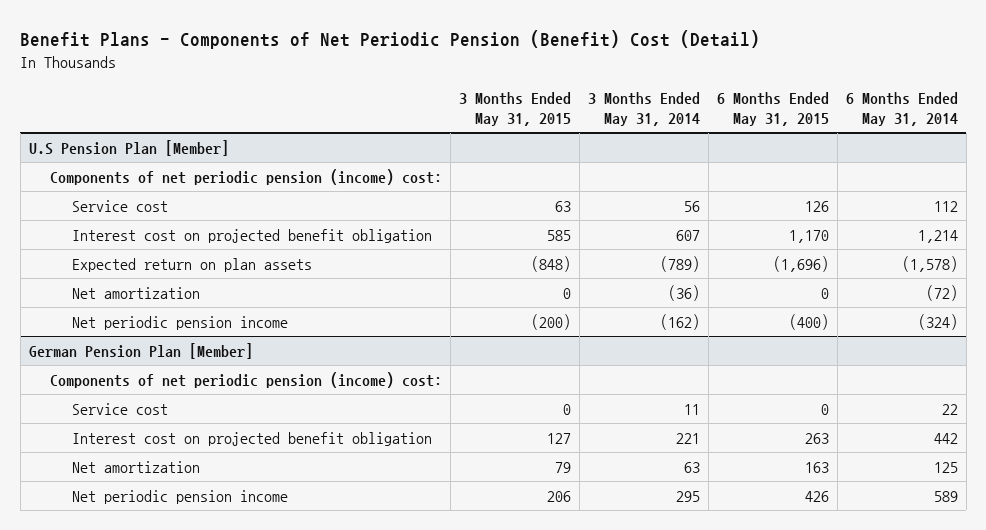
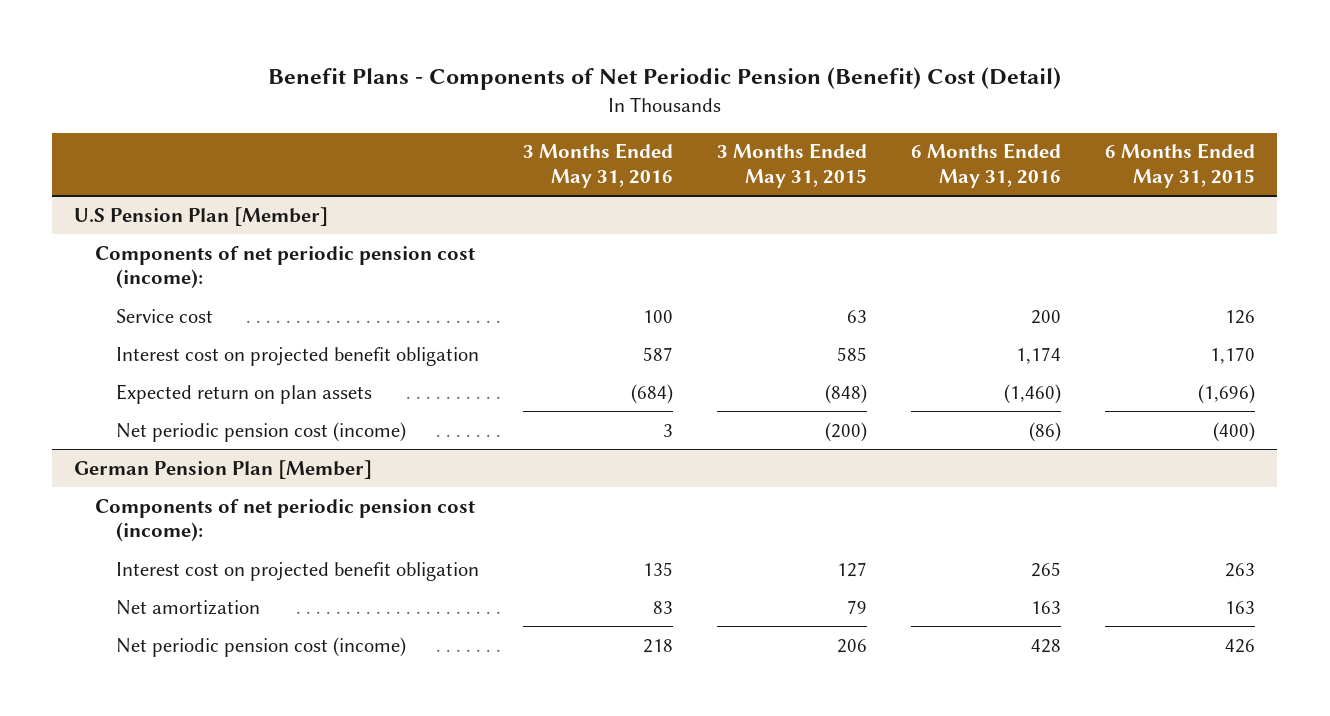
[587,92,700,127] 3 Months Ended May 31, 2014 -> none
[845,92,958,127] 6 Months Ended May 31, 2014 -> none
none -> [522,143,673,188] 3 Months Ended May 31, 2016
none -> [911,143,1062,188] 6 Months Ended May 31, 2016
[50,168,443,185] Components of net periodic pension (income) cost: -> [95,245,476,290] Components of net periodic pension cost (income):
[71,286,200,299] Net amortization -> none
[71,315,288,330] Net periodic pension income -> [115,421,406,442] Net periodic pension cost (income)
[71,402,168,415] Service cost -> none
[50,371,443,388] Components of net periodic pension (income) cost: -> [95,498,476,543] Components of net periodic pension cost (income):
[71,489,288,504] Net periodic pension income -> [115,636,406,657] Net periodic pension cost (income)

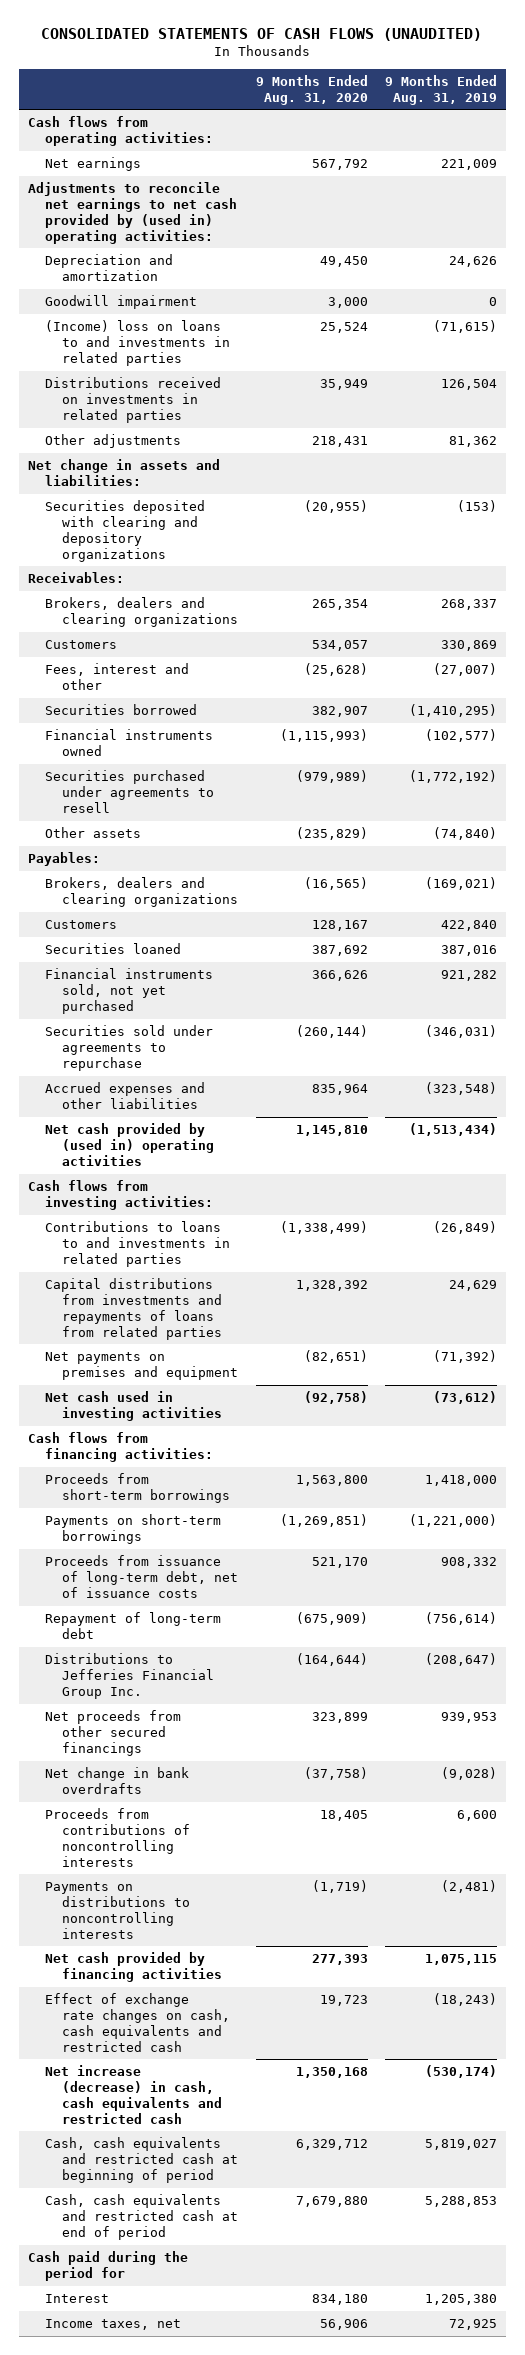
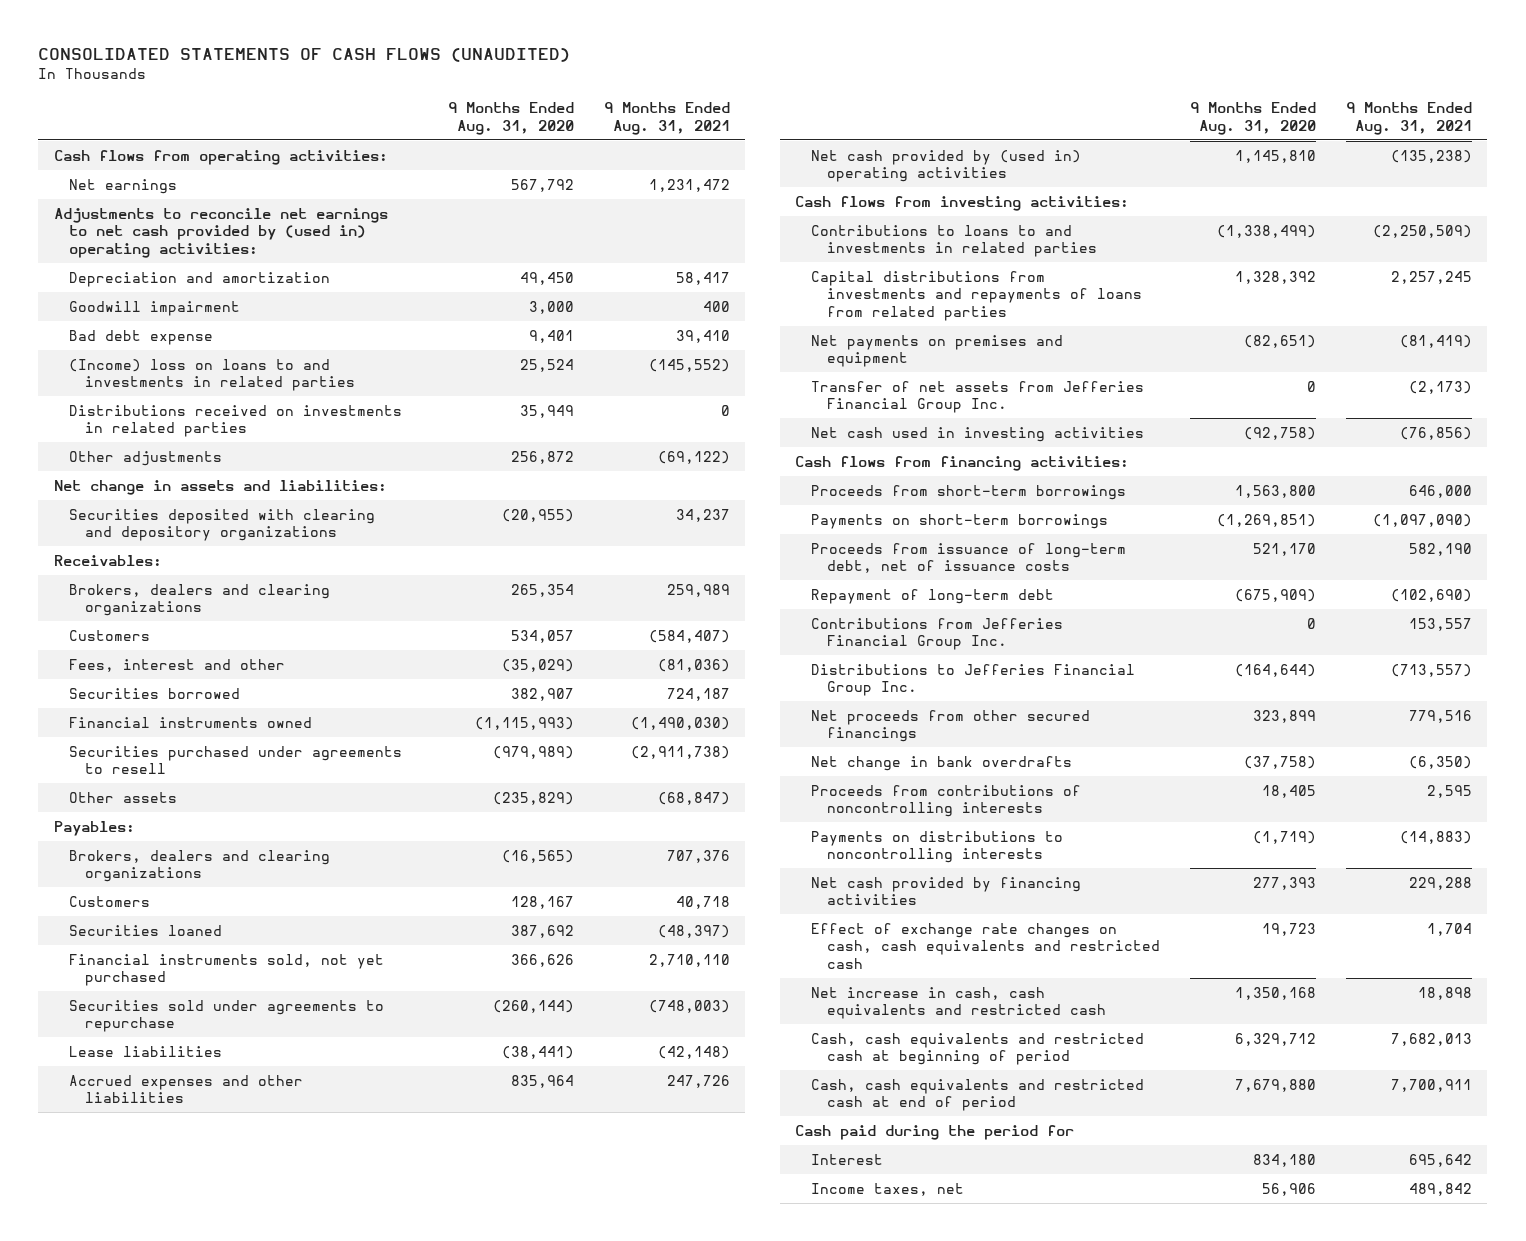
[385,74,498,105] 9 Months Ended Aug. 31, 2019 -> none
none -> [604,102,731,135] 9 Months Ended Aug. 31, 2021
none -> [69,329,214,345] Bad debt expense
[311,436,368,448] 218,431 -> [510,450,574,464] 256,872
[303,663,368,677] (25,628) -> [501,658,574,672] (35,029)
none -> [69,1045,223,1057] Lease liabilities
none -> [811,380,1145,414] Transfer of net assets from Jefferies Financial Group Inc.
none -> [811,617,1064,651] Contributions from Jefferies Financial Group Inc.
[45,2065,223,2124] Net increase (decrease) in cash, cash equivalents and restricted cash -> [811,986,1106,1020] Net increase in cash, cash equivalents and restricted cash

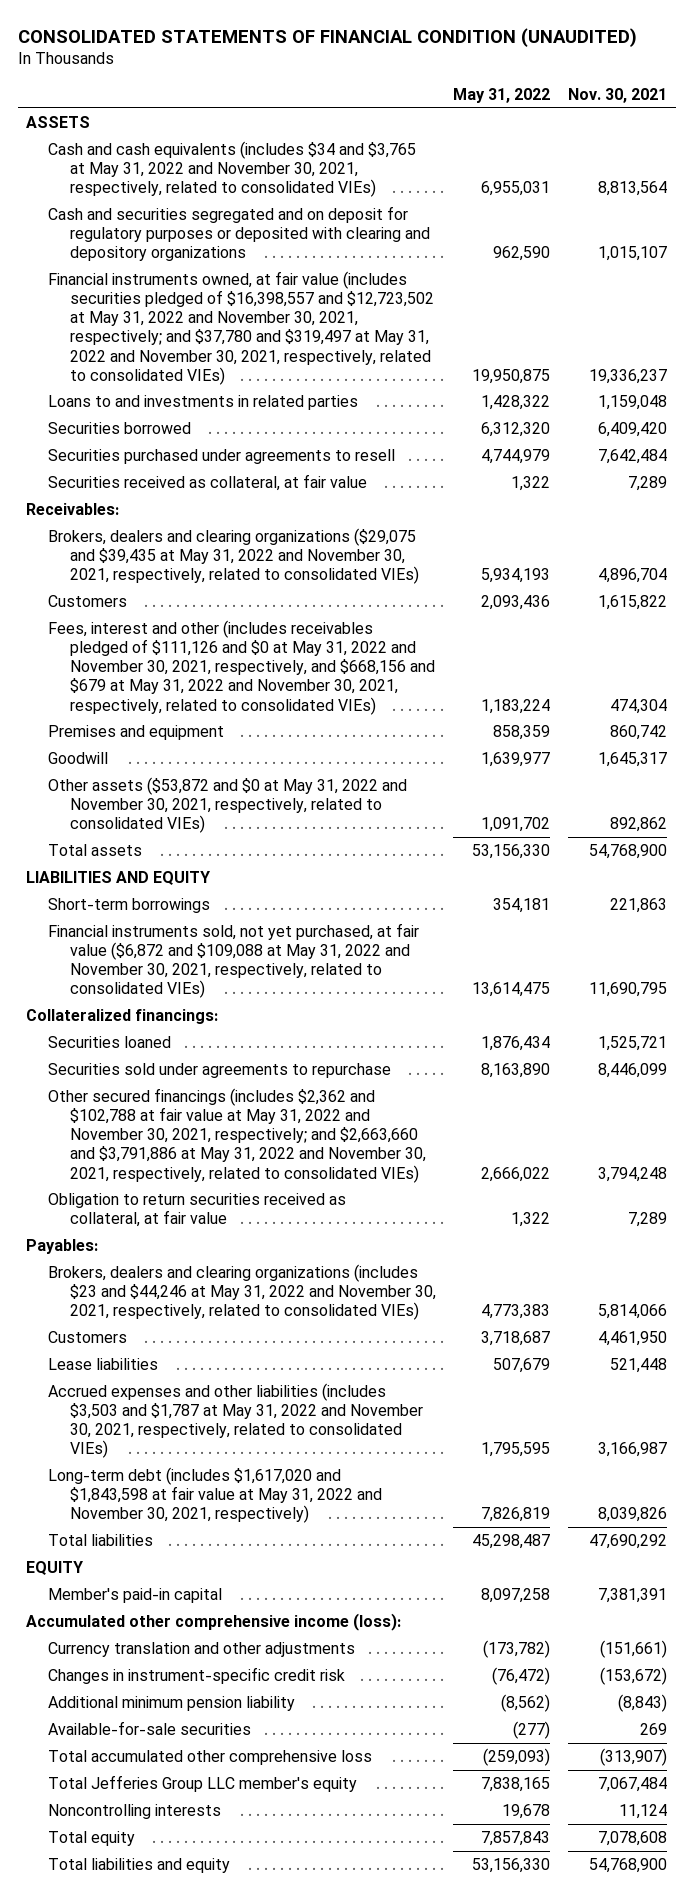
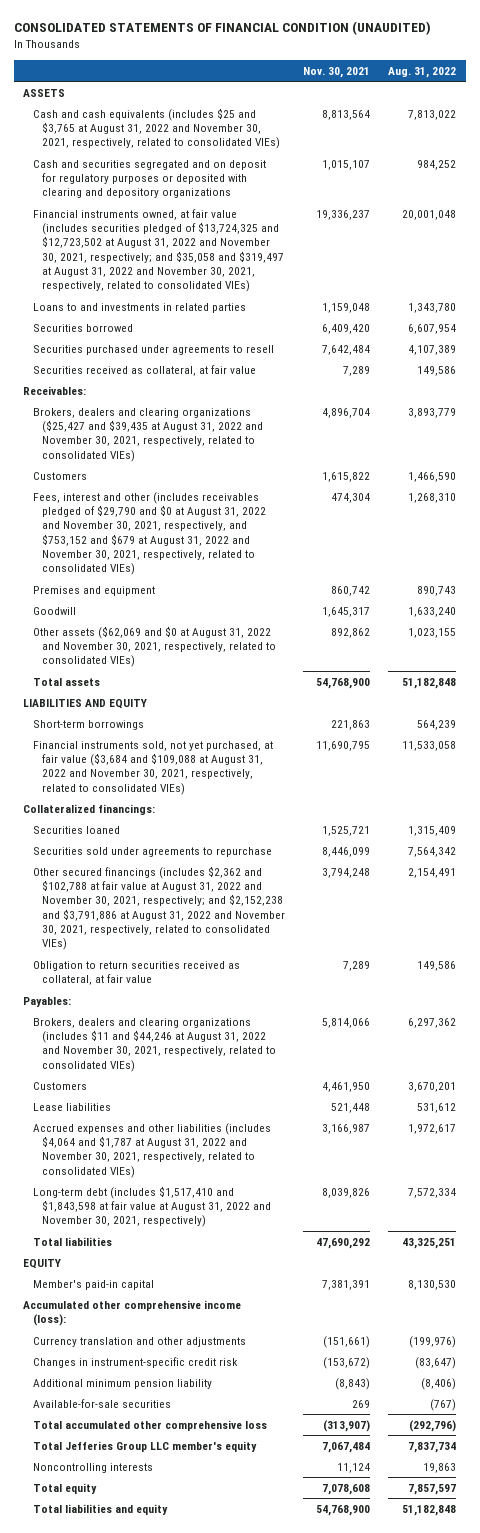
[453,87,551,103] May 31, 2022 -> none
none -> [388,66,457,78] Aug. 31, 2022
[48,141,417,198] Cash and cash equivalents (includes $34 and $3,765 at May 31, 2022 and November 30, 2021, respectively, related to consolidated VIEs) -> [32,107,280,150] Cash and cash equivalents (includes $25 and $3,765 at August 31, 2022 and November 30, 2021, respectively, related to consolidated VIEs)
[48,271,434,385] Financial instruments owned, at fair value (includes securities pledged of $16,398,557 and $12,723,502 at May 31, 2022 and November 30, 2021, respectively; and $37,780 and $319,497 at May 31, 2022 and November 30, 2021, respectively, related to consolidated VIEs) -> [32,208,284,293] Financial instruments owned, at fair value (includes securities pledged of $13,724,325 and $12,723,502 at August 31, 2022 and November 30, 2021, respectively; and $35,058 and $319,497 at August 31, 2022 and November 30, 2021, respectively, related to consolidated VIEs)
[48,528,419,585] Brokers, dealers and clearing organizations ($29,075 and $39,435 at May 31, 2022 and November 30, 2021, respectively, related to consolidated VIEs) -> [32,407,263,462] Brokers, dealers and clearing organizations ($25,427 and $39,435 at August 31, 2022 and November 30, 2021, respectively, related to consolidated VIEs)
[48,620,435,715] Fees, interest and other (includes receivables pledged of $111,126 and $0 at May 31, 2022 and November 30, 2021, respectively, and $668,156 and $679 at May 31, 2022 and November 30, 2021, respectively, related to consolidated VIEs) -> [32,491,266,576] Fees, interest and other (includes receivables pledged of $29,790 and $0 at August 31, 2022 and November 30, 2021, respectively, and $753,152 and $679 at August 31, 2022 and November 30, 2021, respectively, related to consolidated VIEs)
[48,777,408,834] Other assets ($53,872 and $0 at May 31, 2022 and November 30, 2021, respectively, related to consolidated VIEs) -> [32,625,276,668] Other assets ($62,069 and $0 at August 31, 2022 and November 30, 2021, respectively, related to consolidated VIEs)
[48,923,420,999] Financial instruments sold, not yet purchased, at fair value ($6,872 and $109,088 at May 31, 2022 and November 30, 2021, respectively, related to consolidated VIEs) -> [32,740,273,795] Financial instruments sold, not yet purchased, at fair value ($3,684 and $109,088 at August 31, 2022 and November 30, 2021, respectively, related to consolidated VIEs)
[48,1088,426,1183] Other secured financings (includes $2,362 and $102,788 at fair value at May 31, 2022 and November 30, 2021, respectively; and $2,663,660 and $3,791,886 at May 31, 2022 and November 30, 2021, respectively, related to consolidated VIEs) -> [32,865,285,951] Other secured financings (includes $2,362 and $102,788 at fair value at August 31, 2022 and November 30, 2021, respectively; and $2,152,238 and $3,791,886 at August 31, 2022 and November 30, 2021, respectively, related to consolidated VIEs)
[48,1264,436,1321] Brokers, dealers and clearing organizations (includes $23 and $44,246 at May 31, 2022 and November 30, 2021, respectively, related to consolidated VIEs) -> [32,1017,276,1072] Brokers, dealers and clearing organizations (includes $11 and $44,246 at August 31, 2022 and November 30, 2021, respectively, related to consolidated VIEs)
[48,1383,423,1459] Accrued expenses and other liabilities (includes $3,503 and $1,787 at May 31, 2022 and November 30, 2021, respectively, related to consolidated VIEs) -> [32,1122,271,1178] Accrued expenses and other liabilities (includes $4,064 and $1,787 at August 31, 2022 and November 30, 2021, respectively, related to consolidated VIEs)
[48,1467,382,1524] Long-term debt (includes $1,617,020 and $1,843,598 at fair value at May 31, 2022 and November 30, 2021, respectively) -> [32,1185,271,1228] Long-term debt (includes $1,517,410 and $1,843,598 at fair value at August 31, 2022 and November 30, 2021, respectively)

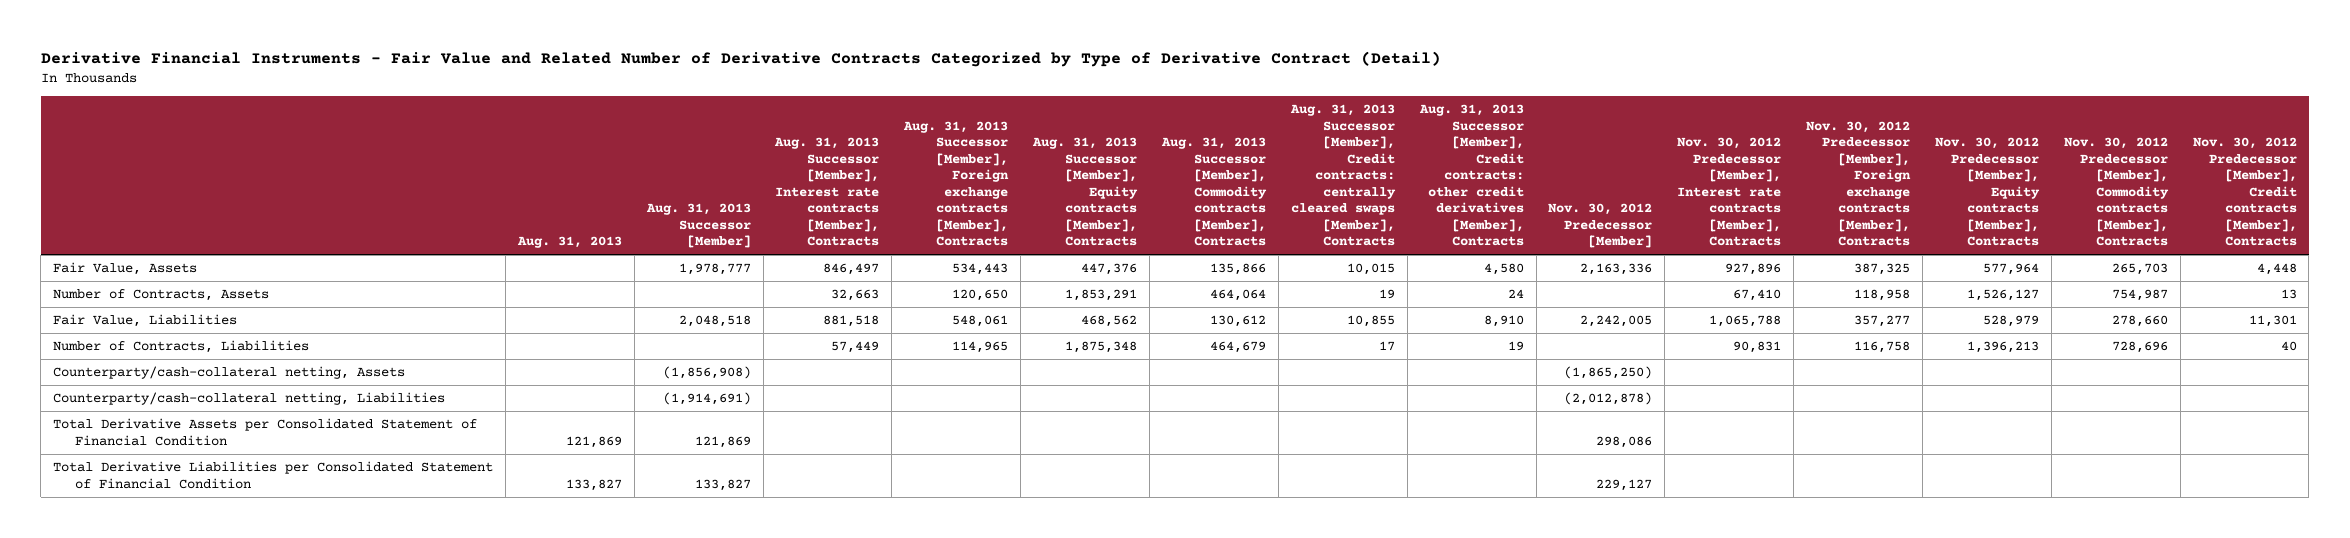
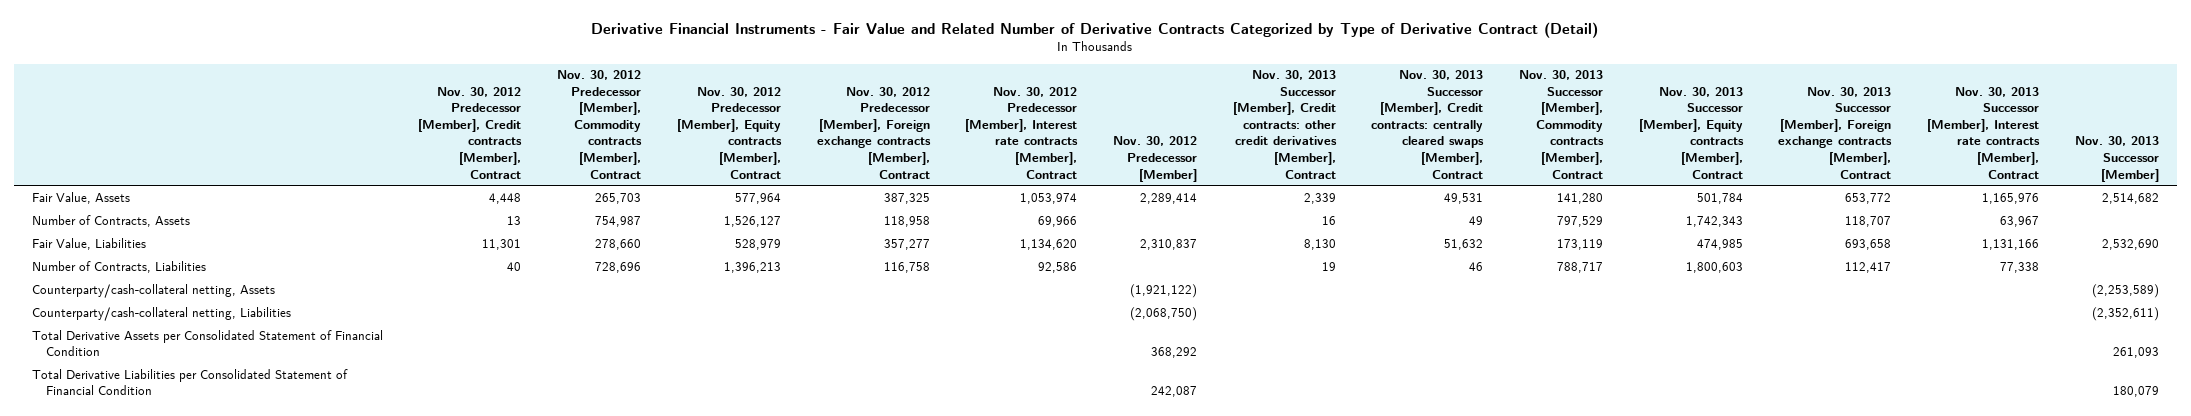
[516,236,622,249] Aug. 31, 2013 -> none
[645,203,751,249] Aug. 31, 2013 Successor [Member] -> none
[774,137,880,247] Aug. 31, 2013 Successor [Member], Interest rate contracts [Member], Contracts -> none
[903,120,1010,247] Aug. 31, 2013 Successor [Member], Foreign exchange contracts [Member], Contracts -> none
[1032,137,1139,247] Aug. 31, 2013 Successor [Member], Equity contracts [Member], Contracts -> none
[1160,137,1267,247] Aug. 31, 2013 Successor [Member], Commodity contracts [Member], Contracts -> none
[1289,104,1396,247] Aug. 31, 2013 Successor [Member], Credit contracts: centrally cleared swaps [Member], Contracts -> none
[1418,104,1524,247] Aug. 31, 2013 Successor [Member], Credit contracts: other credit derivatives [Member], Contracts -> none
[1677,137,1782,247] Nov. 30, 2012 Predecessor [Member], Interest rate contracts [Member], Contracts -> none
[1806,120,1912,247] Nov. 30, 2012 Predecessor [Member], Foreign exchange contracts [Member], Contracts -> none
[1934,137,2040,247] Nov. 30, 2012 Predecessor [Member], Equity contracts [Member], Contracts -> none
[2063,137,2169,247] Nov. 30, 2012 Predecessor [Member], Commodity contracts [Member], Contracts -> none
[2192,137,2297,247] Nov. 30, 2012 Predecessor [Member], Credit contracts [Member], Contracts -> none
none -> [418,86,523,179] Nov. 30, 2012 Predecessor [Member], Credit contracts [Member], Contract
none -> [557,70,643,179] Nov. 30, 2012 Predecessor [Member], Commodity contracts [Member], Contract
none -> [676,86,782,179] Nov. 30, 2012 Predecessor [Member], Equity contracts [Member], Contract
none -> [816,86,931,179] Nov. 30, 2012 Predecessor [Member], Foreign exchange contracts [Member], Contract
none -> [965,86,1079,179] Nov. 30, 2012 Predecessor [Member], Interest rate contracts [Member], Contract
none -> [1232,70,1337,179] Nov. 30, 2013 Successor [Member], Credit contracts: other credit derivatives [Member], Contract
none -> [1371,70,1485,179] Nov. 30, 2013 Successor [Member], Credit contracts: centrally cleared swaps [Member], Contract
none -> [1518,70,1604,179] Nov. 30, 2013 Successor [Member], Commodity contracts [Member], Contract
none -> [1638,86,1744,179] Nov. 30, 2013 Successor [Member], Equity contracts [Member], Contract
none -> [1778,86,1893,179] Nov. 30, 2013 Successor [Member], Foreign exchange contracts [Member], Contract
none -> [1927,86,2041,179] Nov. 30, 2013 Successor [Member], Interest rate contracts [Member], Contract
none -> [2074,136,2159,182] Nov. 30, 2013 Successor [Member]
[1580,263,1653,276] 2,163,336 -> [1139,192,1197,204] 2,289,414
[1580,315,1653,328] 2,242,005 -> [1139,238,1197,250] 2,310,837
[1564,366,1653,380] (1,865,250) -> [1129,283,1197,298] (1,921,122)
[1564,392,1653,406] (2,012,878) -> [1129,306,1197,321] (2,068,750)
[1596,435,1653,448] 298,086 -> [1150,347,1197,359] 368,292
[1596,478,1653,491] 229,127 -> [1150,386,1197,398] 242,087

